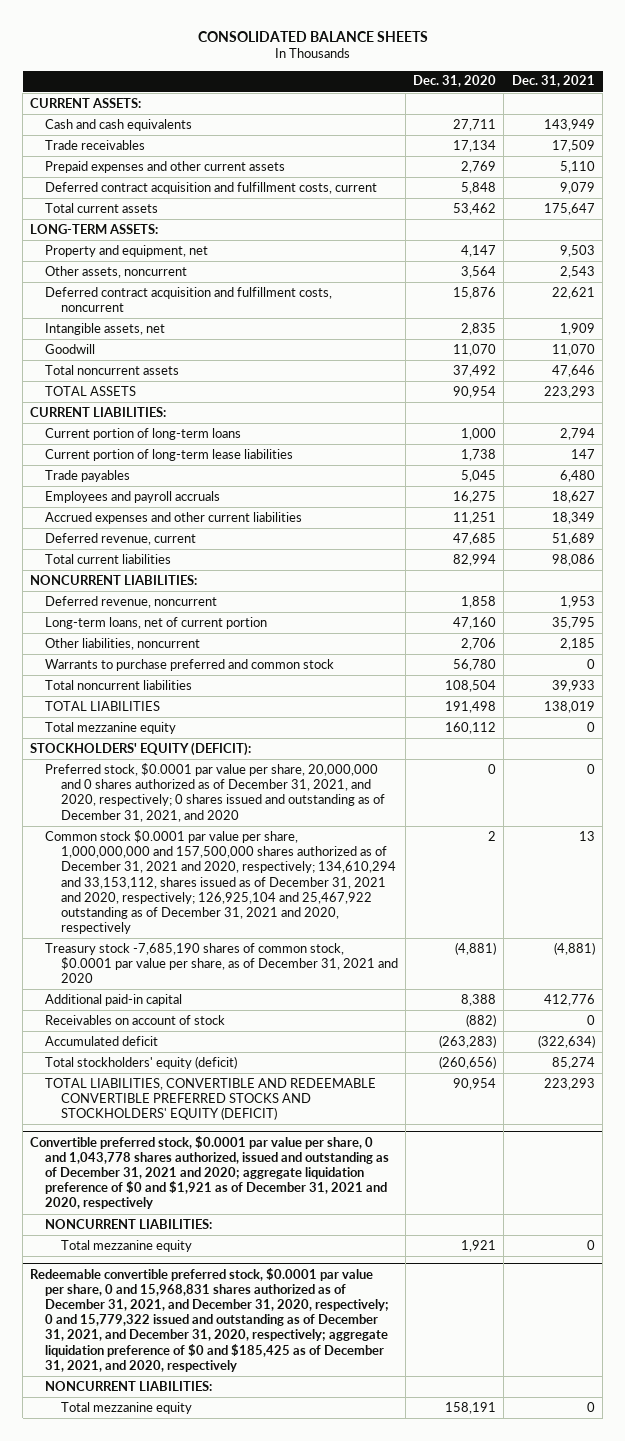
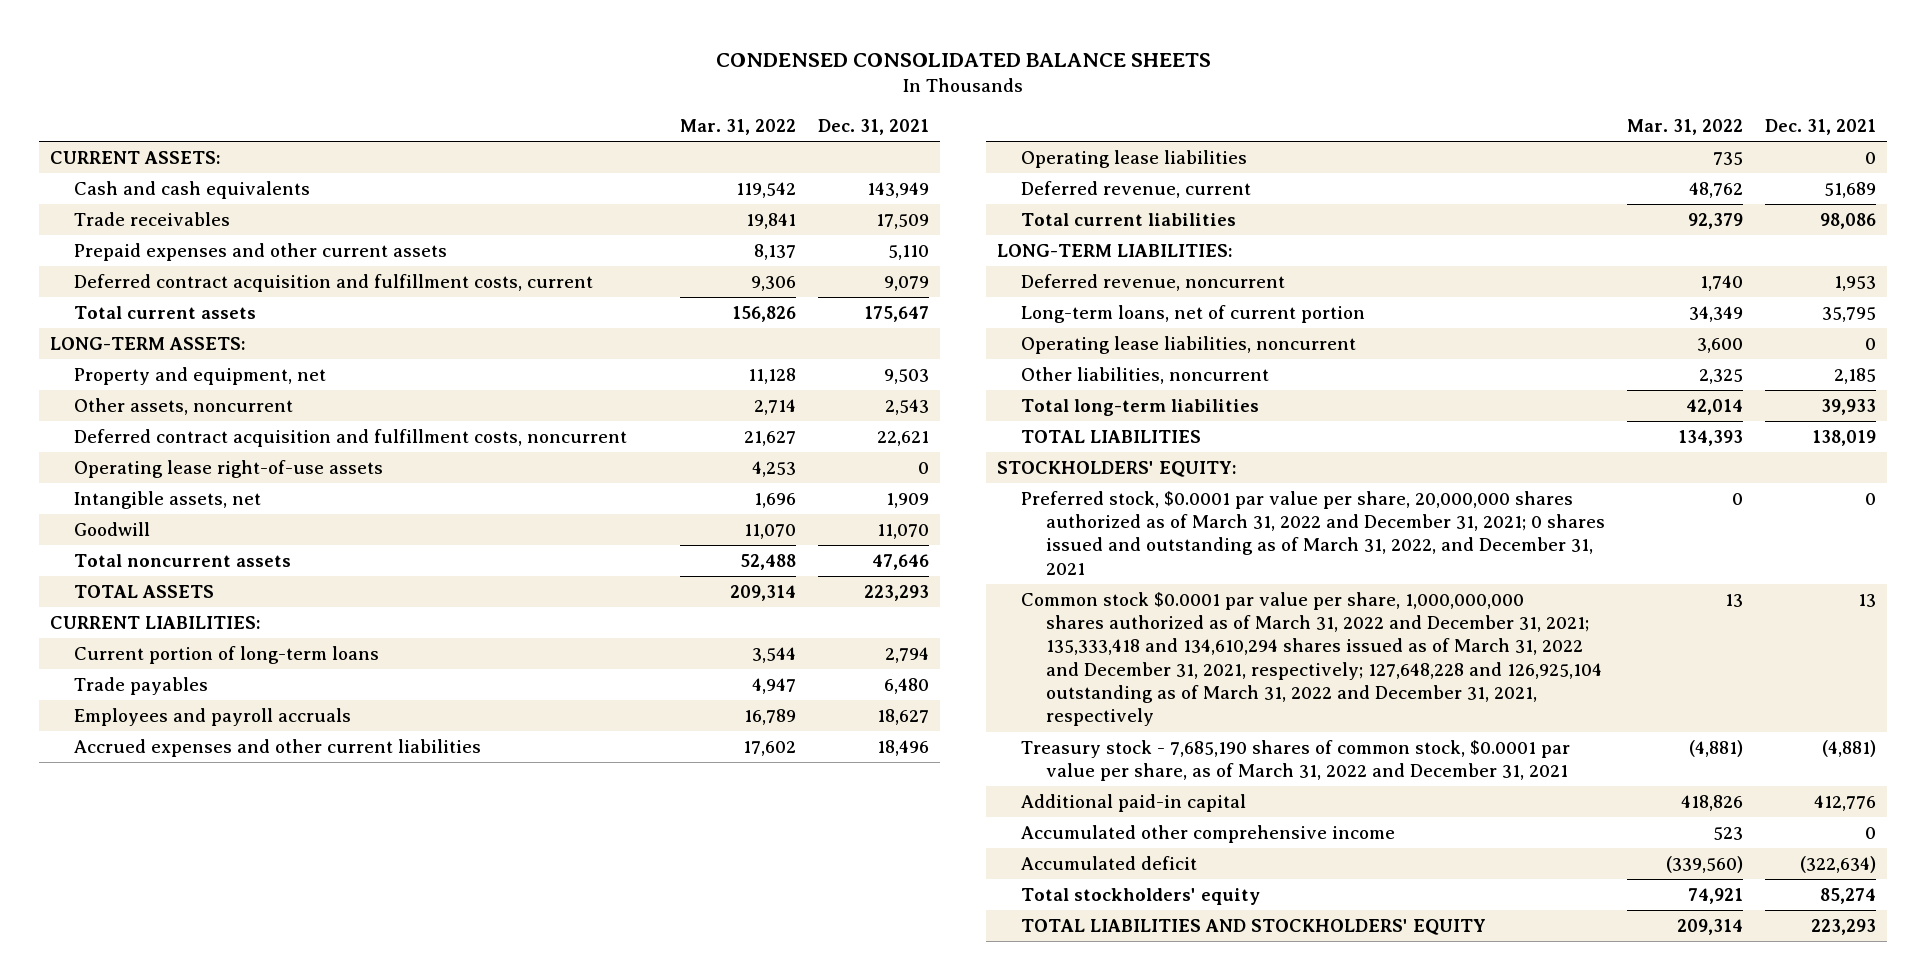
[197,30,428,42] CONSOLIDATED BALANCE SHEETS -> [715,53,1211,68] CONDENSED CONSOLIDATED BALANCE SHEETS
[413,75,497,88] Dec. 31, 2020 -> none
none -> [680,119,797,136] Mar. 31, 2022
none -> [74,459,384,478] Operating lease right-of-use assets
[45,448,294,461] Current portion of long-term lease liabilities -> none
[551,511,595,524] 18,349 -> [877,739,930,756] 18,496
none -> [1021,149,1248,168] Operating lease liabilities
[30,574,198,585] NONCURRENT LIABILITIES: -> [996,243,1233,257] LONG-TERM LIABILITIES:
none -> [1021,335,1357,354] Operating lease liabilities, noncurrent
[45,658,335,671] Warrants to purchase preferred and common stock -> none
[45,679,193,690] Total noncurrent liabilities -> [1021,398,1260,416] Total long-term liabilities
[45,721,177,734] Total mezzanine equity -> none
[30,741,252,756] STOCKHOLDERS' EQUITY (DEFICIT): -> [996,460,1237,477] STOCKHOLDERS' EQUITY:
[45,762,385,822] Preferred stock, $0.0001 par value per share, 20,000,000 and 0 shares authorized as of December 31, 2021, and 2020, respectively; 0 shares issued and outstanding as of December 31, 2021, and 2020 -> [1021,490,1605,575] Preferred stock, $0.0001 par value per share, 20,000,000 shares authorized as of March 31, 2022 and December 31, 2021; 0 shares issued and outstanding as of March 31, 2022, and December 31, 2021
[45,829,396,935] Common stock $0.0001 par value per share, 1,000,000,000 and 157,500,000 shares authorized as of December 31, 2021 and 2020, respectively; 134,610,294 and 33,153,112, shares issued as of December 31, 2021 and 2020, respectively; 126,925,104 and 25,467,922 outstanding as of December 31, 2021 and 2020, respectively -> [1021,591,1602,727] Common stock $0.0001 par value per share, 1,000,000,000 shares authorized as of March 31, 2022 and December 31, 2021; 135,333,418 and 134,610,294 shares issued as of March 31, 2022 and December 31, 2021, respectively; 127,648,228 and 126,925,104 outstanding as of March 31, 2022 and December 31, 2021, respectively
[45,942,398,984] Treasury stock -7,685,190 shares of common stock, $0.0001 par value per share, as of December 31, 2021 and 2020 -> [1021,739,1571,782] Treasury stock - 7,685,190 shares of common stock, $0.0001 par value per share, as of March 31, 2022 and December 31, 2021
[45,1014,226,1025] Receivables on account of stock -> none
none -> [1021,824,1396,843] Accumulated other comprehensive income
[30,1135,390,1210] Convertible preferred stock, $0.0001 par value per share, 0 and 1,043,778 shares authorized, issued and outstanding as of December 31, 2021 and 2020; aggregate liquidation preference of $0 and $1,921 as of December 31, 2021 and 2020, respectively -> none
[45,1218,213,1229] NONCURRENT LIABILITIES: -> none
[60,1239,192,1252] Total mezzanine equity -> none
[30,1267,390,1372] Redeemable convertible preferred stock, $0.0001 par value per share, 0 and 15,968,831 shares authorized as of December 31, 2021, and December 31, 2020, respectively; 0 and 15,779,322 issued and outstanding as of December 31, 2021, and December 31, 2020, respectively; aggregate liquidation preference of $0 and $185,425 as of December 31, 2021, and 2020, respectively -> none
[45,1380,213,1391] NONCURRENT LIABILITIES: -> none
[60,1401,192,1414] Total mezzanine equity -> none
[45,1055,238,1069] Total stockholders' equity (deficit) -> [1021,887,1261,905] Total stockholders' equity
[45,1077,377,1121] TOTAL LIABILITIES, CONVERTIBLE AND REDEEMABLE CONVERTIBLE PREFERRED STOCKS AND STOCKHOLDERS' EQUITY (DEFICIT) -> [1021,918,1487,935] TOTAL LIABILITIES AND STOCKHOLDERS' EQUITY

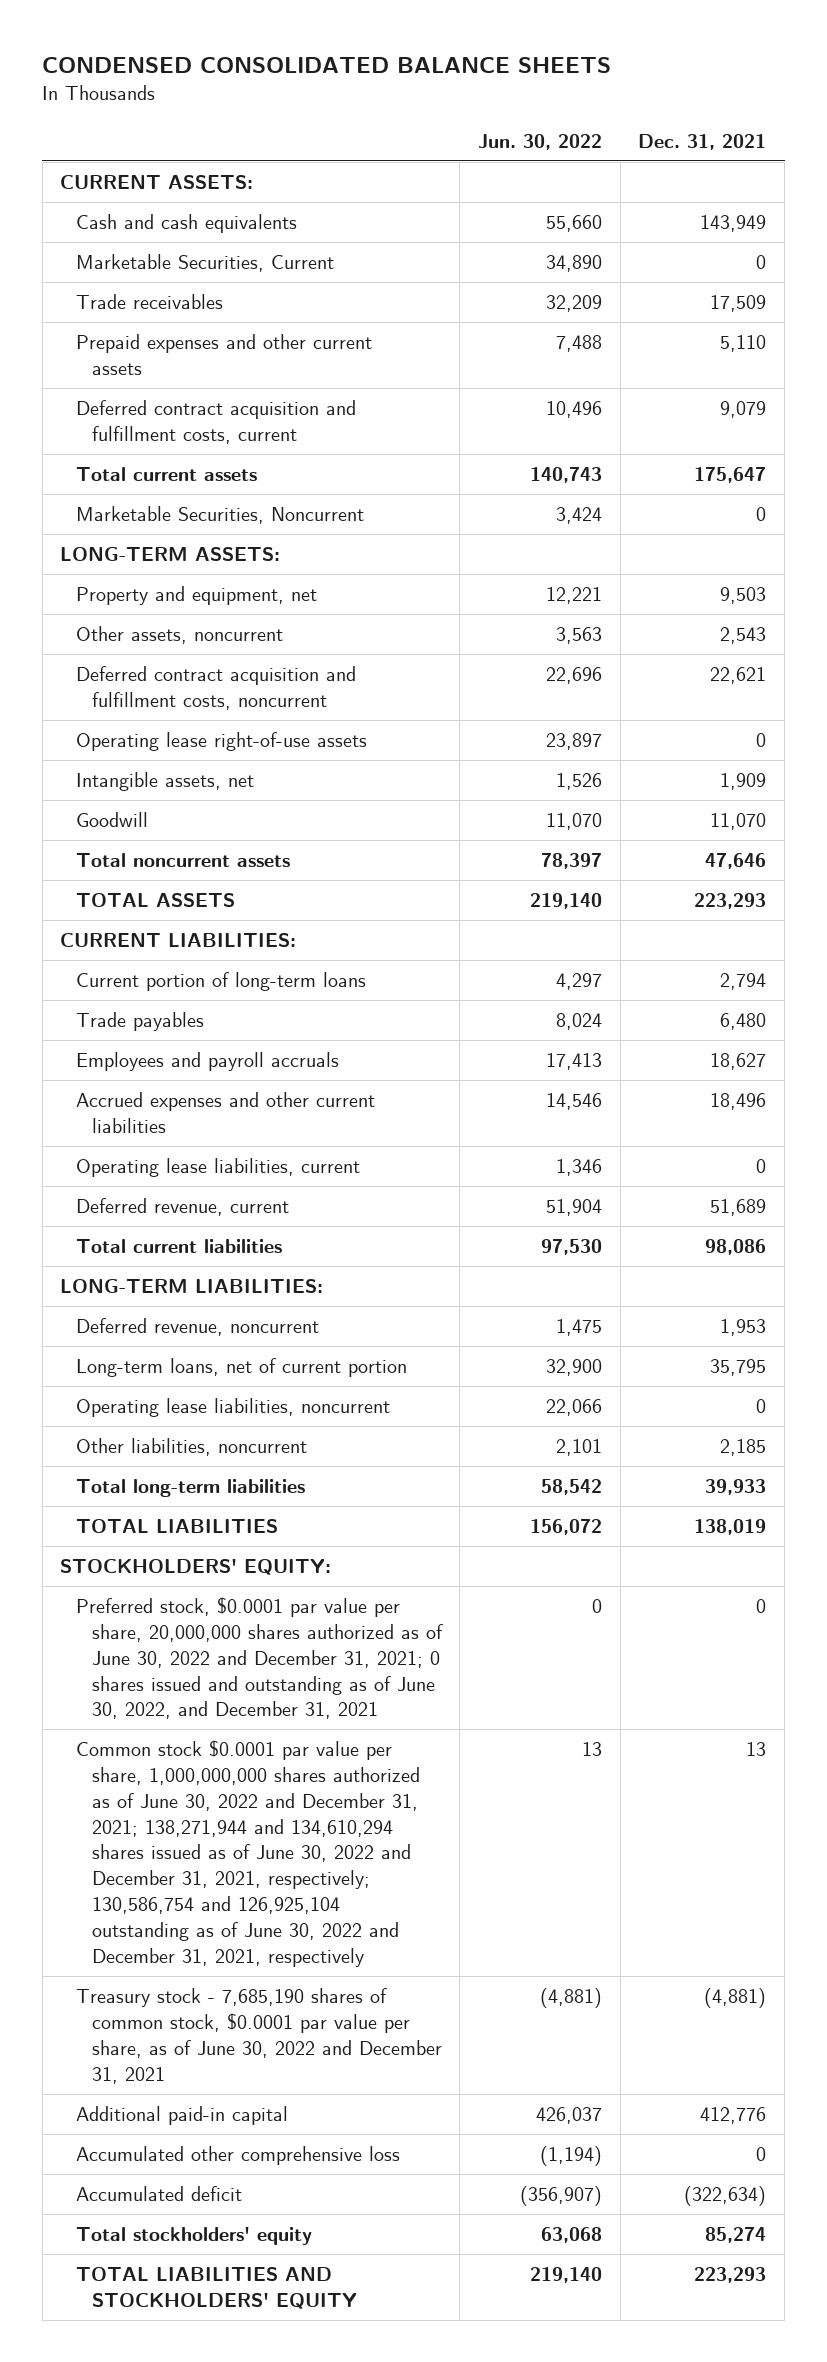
[680,119,797,136] Mar. 31, 2022 -> none
none -> [478,133,603,150] Jun. 30, 2022
none -> [76,254,335,273] Marketable Securities, Current
none -> [76,506,365,525] Marketable Securities, Noncurrent
[1021,149,1248,168] Operating lease liabilities -> [76,1158,361,1178] Operating lease liabilities, current
[1021,490,1605,575] Preferred stock, $0.0001 par value per share, 20,000,000 shares authorized as of March 31, 2022 and December 31, 2021; 0 shares issued and outstanding as of March 31, 2022, and December 31, 2021 -> [76,1597,443,1720] Preferred stock, $0.0001 par value per share, 20,000,000 shares authorized as of June 30, 2022 and December 31, 2021; 0 shares issued and outstanding as of June 30, 2022, and December 31, 2021
[1021,591,1602,727] Common stock $0.0001 par value per share, 1,000,000,000 shares authorized as of March 31, 2022 and December 31, 2021; 135,333,418 and 134,610,294 shares issued as of March 31, 2022 and December 31, 2021, respectively; 127,648,228 and 126,925,104 outstanding as of March 31, 2022 and December 31, 2021, respectively -> [76,1740,420,1967] Common stock $0.0001 par value per share, 1,000,000,000 shares authorized as of June 30, 2022 and December 31, 2021; 138,271,944 and 134,610,294 shares issued as of June 30, 2022 and December 31, 2021, respectively; 130,586,754 and 126,925,104 outstanding as of June 30, 2022 and December 31, 2021, respectively
[1021,739,1571,782] Treasury stock - 7,685,190 shares of common stock, $0.0001 par value per share, as of March 31, 2022 and December 31, 2021 -> [76,1988,442,2084] Treasury stock - 7,685,190 shares of common stock, $0.0001 par value per share, as of June 30, 2022 and December 31, 2021
[1021,824,1396,843] Accumulated other comprehensive income -> [76,2146,401,2166] Accumulated other comprehensive loss

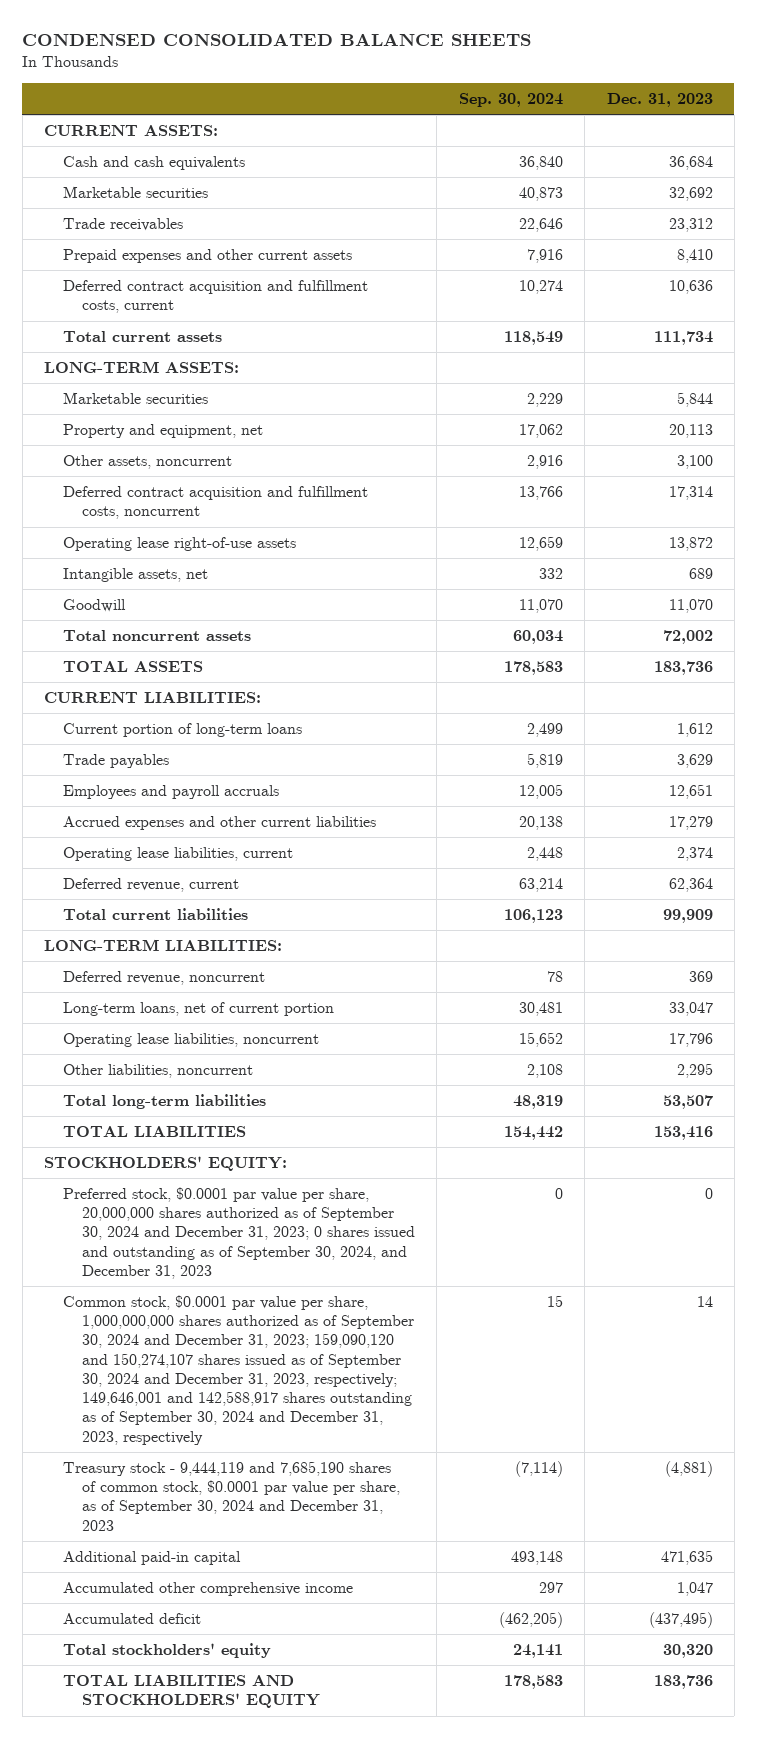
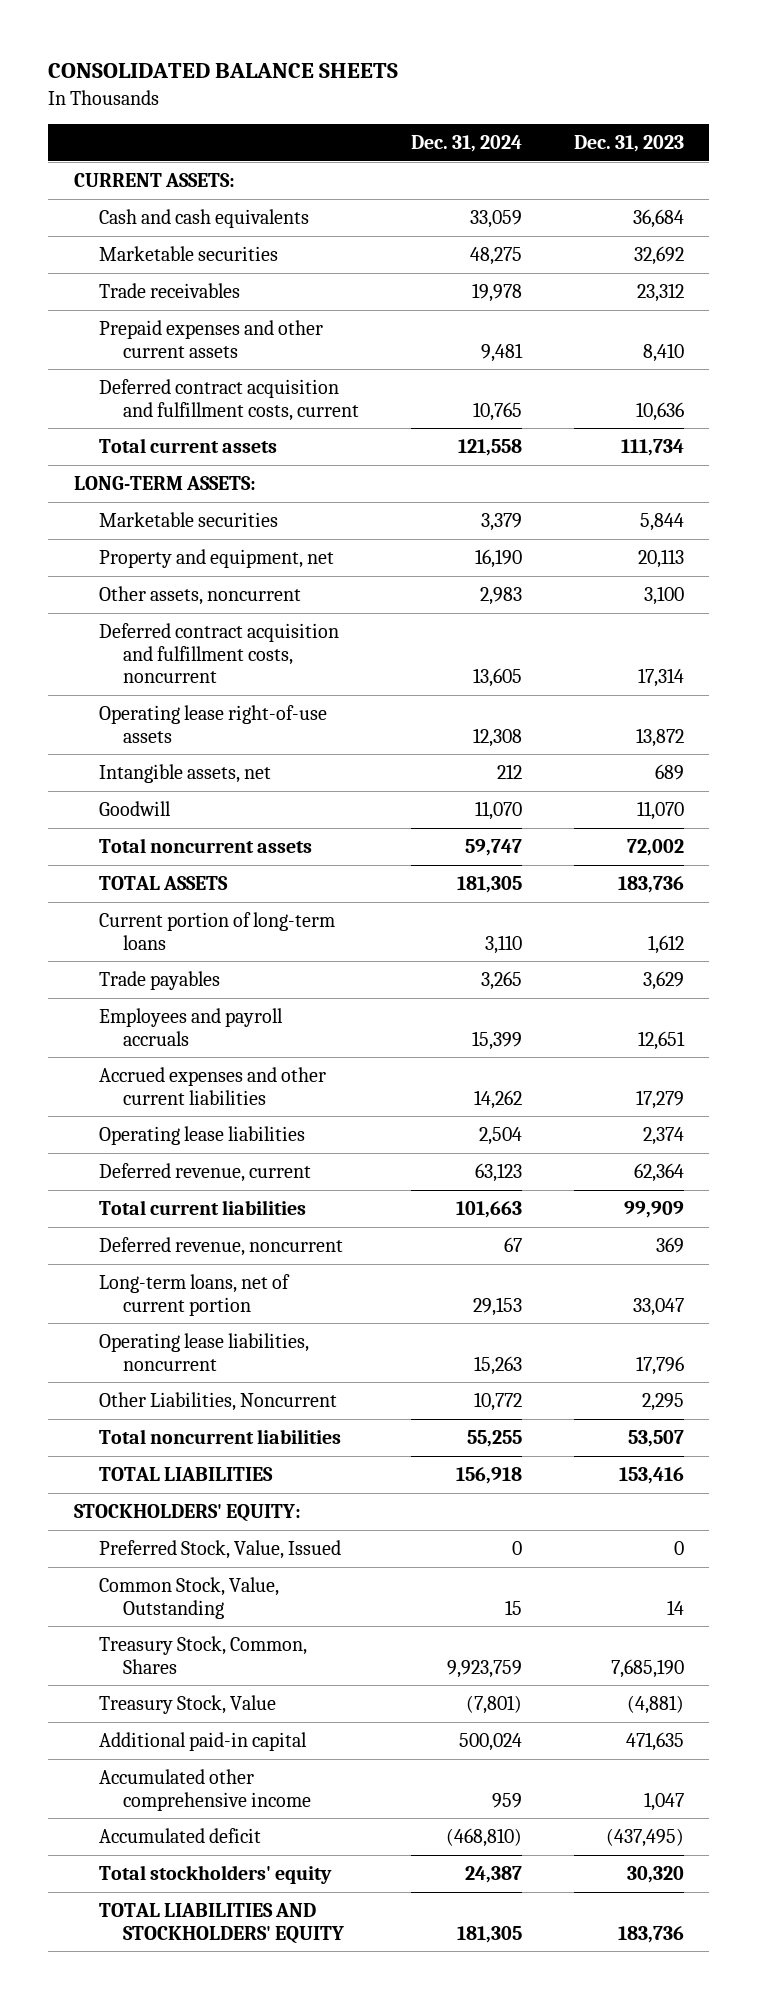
[22,33,532,47] CONDENSED CONSOLIDATED BALANCE SHEETS -> [48,63,399,79] CONSOLIDATED BALANCE SHEETS
[458,92,563,107] Sep. 30, 2024 -> none
none -> [410,134,522,152] Dec. 31, 2024
[44,692,262,704] CURRENT LIABILITIES: -> none
[63,847,294,862] Operating lease liabilities, current -> [98,1125,305,1145] Operating lease liabilities
[44,939,283,952] LONG-TERM LIABILITIES: -> none
[63,1064,254,1079] Other liabilities, noncurrent -> [98,1391,337,1411] Other Liabilities, Noncurrent
[63,1094,267,1110] Total long-term liabilities -> [98,1428,341,1444] Total noncurrent liabilities
[63,1187,415,1279] Preferred stock, $0.0001 par value per share, 20,000,000 shares authorized as of September 30, 2024 and December 31, 2023; 0 shares issued and outstanding as of September 30, 2024, and December 31, 2023 -> [98,1539,341,1559] Preferred Stock, Value, Issued
[63,1295,414,1445] Common stock, $0.0001 par value per share, 1,000,000,000 shares authorized as of September 30, 2024 and December 31, 2023; 159,090,120 and 150,274,107 shares issued as of September 30, 2024 and December 31, 2023, respectively; 149,646,001 and 142,588,917 shares outstanding as of September 30, 2024 and December 31, 2023, respectively -> [98,1576,279,1619] Common Stock, Value, Outstanding
none -> [98,1635,307,1674] Treasury Stock, Common, Shares
[63,1461,400,1531] Treasury stock - 9,444,119 and 7,685,190 shares of common stock, $0.0001 par value per share, as of September 30, 2024 and December 31, 2023 -> [98,1694,276,1714] Treasury Stock, Value

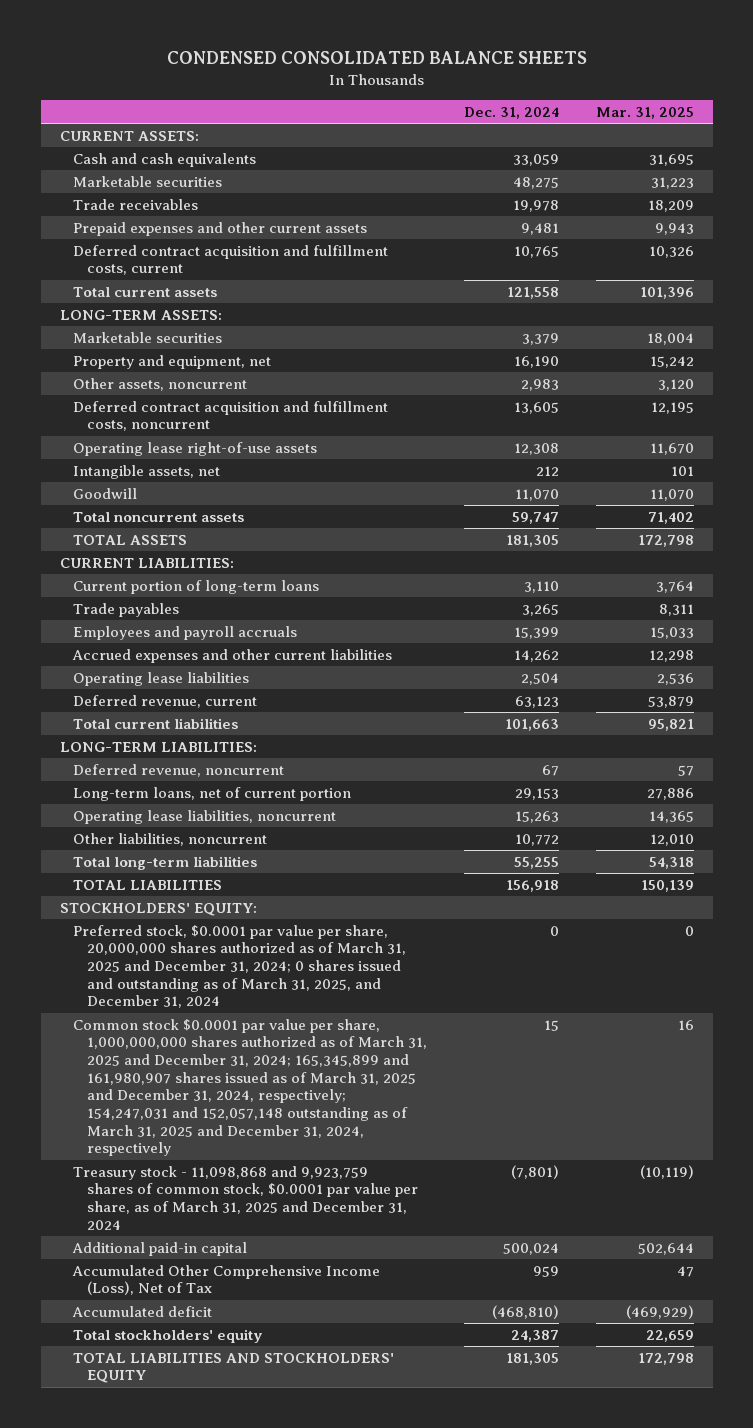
[48,63,399,79] CONSOLIDATED BALANCE SHEETS -> [166,51,587,65] CONDENSED CONSOLIDATED BALANCE SHEETS
[573,134,684,152] Dec. 31, 2023 -> none
none -> [595,106,694,119] Mar. 31, 2025
none -> [59,557,234,568] CURRENT LIABILITIES:
none -> [59,741,257,752] LONG-TERM LIABILITIES:
[98,1391,337,1411] Other Liabilities, Noncurrent -> [73,832,268,846] Other liabilities, noncurrent
[98,1428,341,1444] Total noncurrent liabilities -> [73,855,258,870] Total long-term liabilities
[98,1635,307,1674] Treasury Stock, Common, Shares -> none
[98,1539,341,1559] Preferred Stock, Value, Issued -> [73,924,406,1009] Preferred stock, $0.0001 par value per share, 20,000,000 shares authorized as of March 31, 2025 and December 31, 2024; 0 shares issued and outstanding as of March 31, 2025, and December 31, 2024
[98,1576,279,1619] Common Stock, Value, Outstanding -> [73,1018,427,1157] Common stock $0.0001 par value per share, 1,000,000,000 shares authorized as of March 31, 2025 and December 31, 2024; 165,345,899 and 161,980,907 shares issued as of March 31, 2025 and December 31, 2024, respectively; 154,247,031 and 152,057,148 outstanding as of March 31, 2025 and December 31, 2024, respectively
[98,1694,276,1714] Treasury Stock, Value -> [73,1165,418,1230] Treasury stock - 11,098,868 and 9,923,759 shares of common stock, $0.0001 par value per share, as of March 31, 2025 and December 31, 2024
[98,1768,312,1811] Accumulated other comprehensive income -> [72,1264,381,1296] Accumulated Other Comprehensive Income (Loss), Net of Tax

